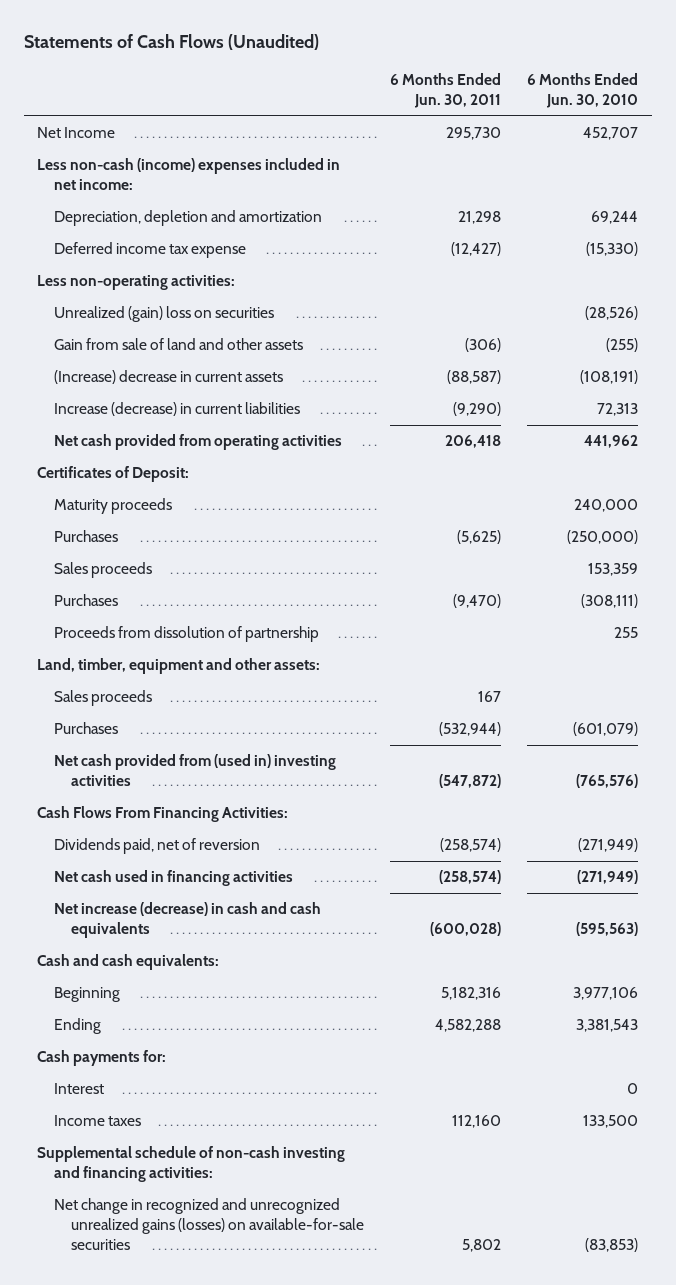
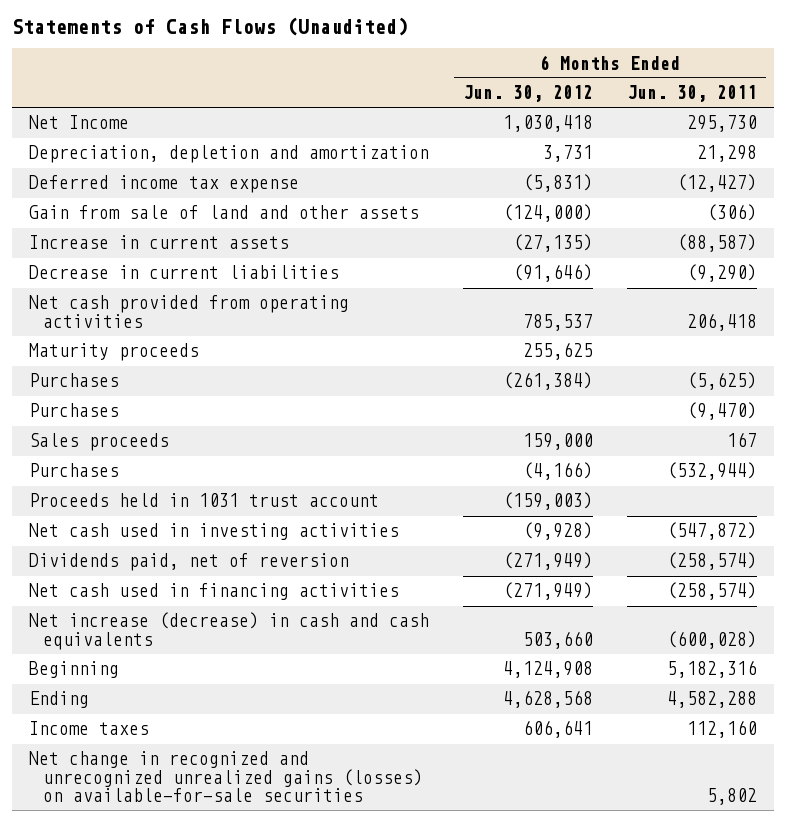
[527,73,639,109] 6 Months Ended Jun. 30, 2010 -> none
none -> [463,85,594,103] Jun. 30, 2012
[37,158,341,191] Less non-cash (income) expenses included in net income: -> none
[37,275,236,291] Less non-operating activities: -> none
[54,306,275,323] Unrealized (gain) loss on securities -> none
[54,370,284,385] (Increase) decrease in current assets -> [28,235,289,250] Increase in current assets
[54,402,301,417] Increase (decrease) in current liabilities -> [28,265,339,280] Decrease in current liabilities
[37,466,190,483] Certificates of Deposit: -> none
[54,562,153,579] Sales proceeds -> none
[54,626,320,643] Proceeds from dissolution of partnership -> none
[37,658,321,675] Land, timber, equipment and other assets: -> none
[37,806,289,823] Cash Flows From Financing Activities: -> none
none -> [28,493,379,508] Proceeds held in 1031 trust account
[54,754,337,787] Net cash provided from (used in) investing activities -> [28,523,399,541] Net cash used in investing activities
[37,954,220,971] Cash and cash equivalents: -> none
[37,1050,167,1067] Cash payments for: -> none
[54,1083,105,1095] Interest -> none
[37,1146,346,1183] Supplemental schedule of non-cash investing and financing activities: -> none

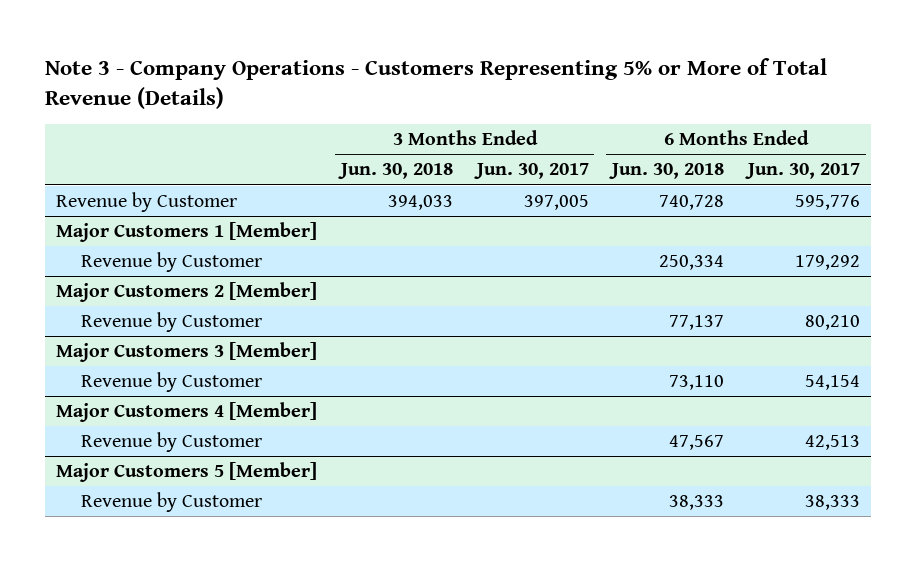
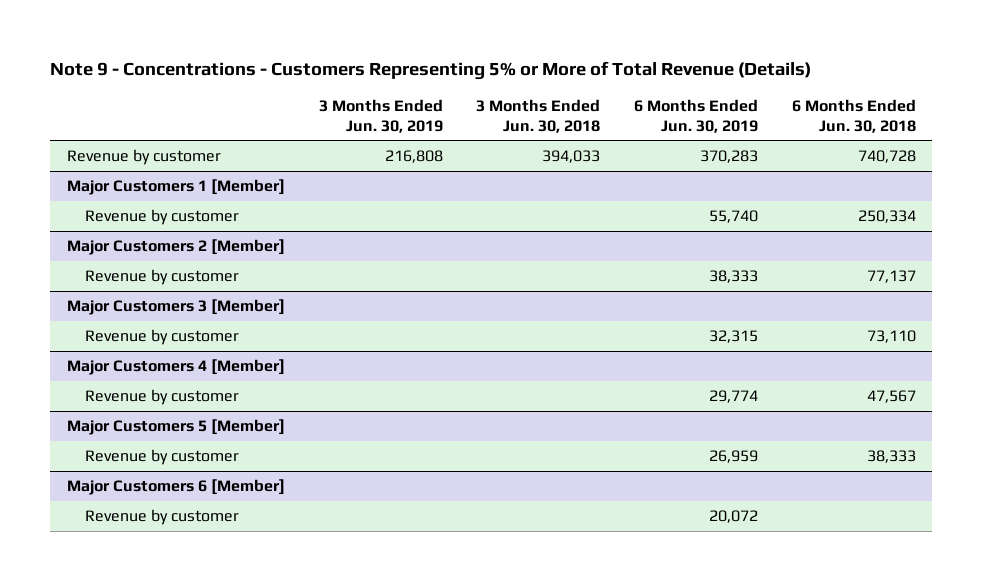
[44,57,827,109] Note 3 - Company Operations - Customers Representing 5% or More of Total Revenue (Details) -> [50,61,812,81] Note 9 - Concentrations - Customers Representing 5% or More of Total Revenue (Details)
[473,163,589,180] Jun. 30, 2017 -> none
[744,163,860,180] Jun. 30, 2017 -> none
none -> [318,99,443,133] 3 Months Ended Jun. 30, 2019
none -> [633,99,758,133] 6 Months Ended Jun. 30, 2019
[56,192,238,213] Revenue by Customer -> [67,149,222,166] Revenue by customer
[81,252,263,273] Revenue by Customer -> [84,209,239,226] Revenue by customer
[81,312,263,333] Revenue by Customer -> [84,269,239,286] Revenue by customer
[81,372,263,393] Revenue by Customer -> [84,329,239,346] Revenue by customer
[81,432,263,453] Revenue by Customer -> [84,389,239,406] Revenue by customer
[81,492,263,513] Revenue by Customer -> [84,449,239,466] Revenue by customer
none -> [67,479,286,496] Major Customers 6 [Member]
none -> [84,509,239,526] Revenue by customer

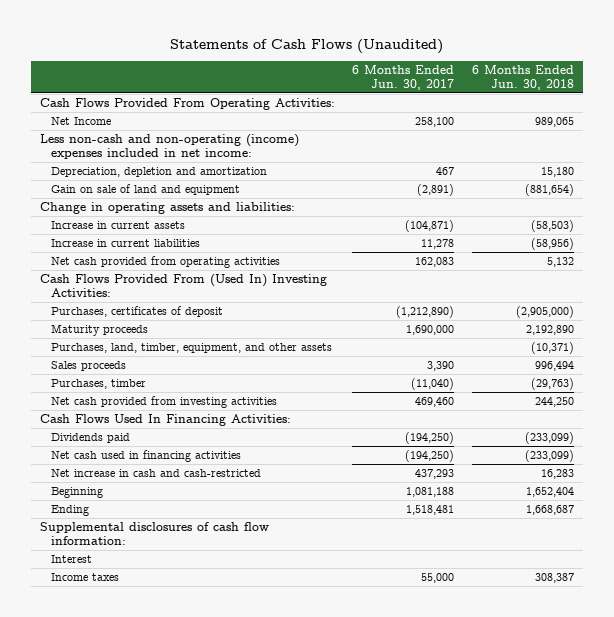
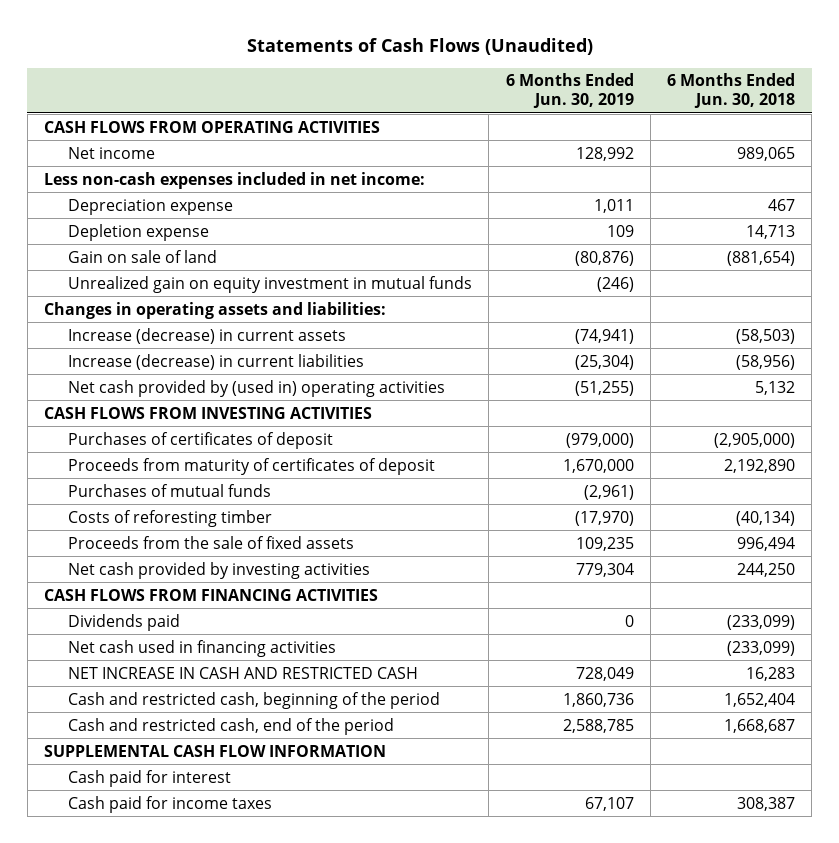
[352,64,455,90] 6 Months Ended Jun. 30, 2017 -> none
none -> [505,73,634,109] 6 Months Ended Jun. 30, 2019
[51,166,268,177] Depreciation, depletion and amortization -> none
[51,342,333,353] Purchases, land, timber, equipment, and other assets -> none
[51,378,147,389] Purchases, timber -> none
[39,97,335,110] Cash Flows Provided From Operating Activities: -> [44,120,381,133] CASH FLOWS FROM OPERATING ACTIVITIES
[51,116,112,125] Net Income -> [67,146,155,159] Net income
[39,133,299,160] Less non-cash and non-operating (income) expenses included in net income: -> [44,171,426,189] Less non-cash expenses included in net income:
none -> [67,198,233,215] Depreciation expense
none -> [67,223,209,241] Depletion expense
[51,183,241,195] Gain on sale of land and equipment -> [67,249,217,263] Gain on sale of land
none -> [67,275,472,293] Unrealized gain on equity investment in mutual funds
[39,201,295,214] Change in operating assets and liabilities: -> [44,301,387,319] Changes in operating assets and liabilities:
[51,220,186,229] Increase in current assets -> [67,327,346,344] Increase (decrease) in current assets
[51,238,201,247] Increase in current liabilities -> [67,353,364,370] Increase (decrease) in current liabilities
[51,255,281,268] Net cash provided from operating activities -> [67,379,445,397] Net cash provided by (used in) operating activities
[39,273,327,298] Cash Flows Provided From (Used In) Investing Activities: -> [44,406,373,419] CASH FLOWS FROM INVESTING ACTIVITIES
[51,305,224,317] Purchases, certificates of deposit -> [67,431,333,449] Purchases of certificates of deposit
[51,323,149,336] Maturity proceeds -> [67,457,435,475] Proceeds from maturity of certificates of deposit
none -> [67,483,271,497] Purchases of mutual funds
none -> [67,509,272,527] Costs of reforesting timber
[51,360,127,371] Sales proceeds -> [67,535,354,549] Proceeds from the sale of fixed assets
[51,395,278,408] Net cash provided from investing activities -> [67,561,370,579] Net cash provided by investing activities
[39,413,291,426] Cash Flows Used In Financing Activities: -> [44,588,379,601] CASH FLOWS FROM FINANCING ACTIVITIES
[51,468,262,477] Net increase in cash and cash-restricted -> [67,666,418,679] NET INCREASE IN CASH AND RESTRICTED CASH
[51,486,104,498] Beginning -> [67,691,440,709] Cash and restricted cash, beginning of the period
[51,504,90,516] Ending -> [67,717,394,735] Cash and restricted cash, end of the period
[39,521,269,546] Supplemental disclosures of cash flow information: -> [44,744,387,757] SUPPLEMENTAL CASH FLOW INFORMATION
[51,554,93,563] Interest -> [67,769,231,787] Cash paid for interest
[51,572,120,581] Income taxes -> [67,795,272,813] Cash paid for income taxes

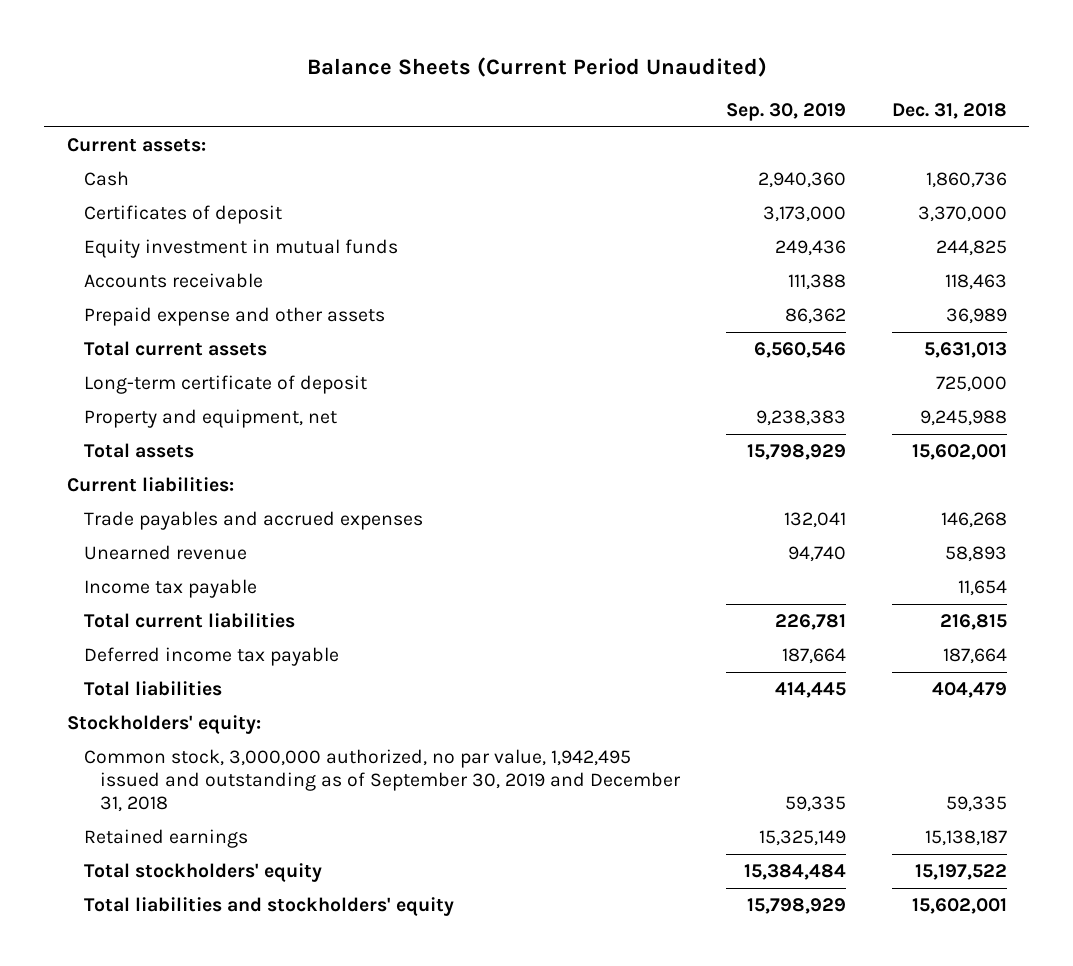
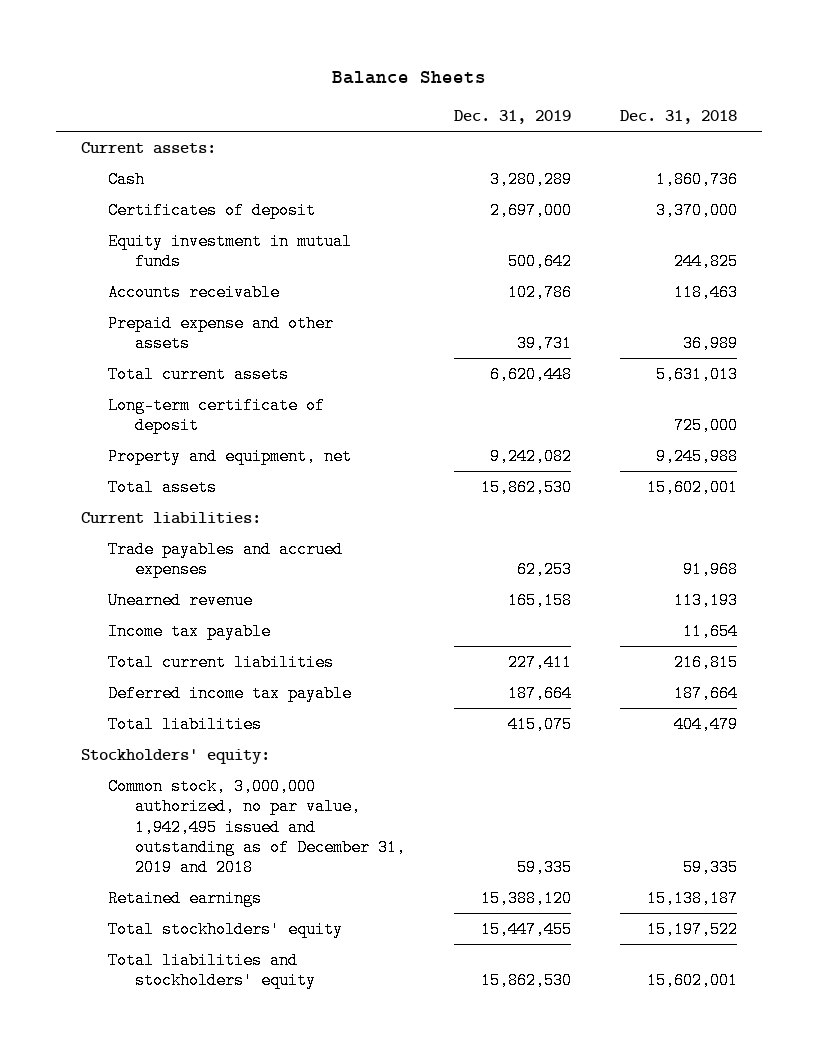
[306,56,767,77] Balance Sheets (Current Period Unaudited) -> [332,71,487,85] Balance Sheets
[725,103,846,122] Sep. 30, 2019 -> none
none -> [453,110,571,125] Dec. 31, 2019
[940,511,1007,528] 146,268 -> [683,561,739,579] 91,968
[944,545,1007,562] 58,893 -> [674,591,739,609] 113,193
[83,748,682,813] Common stock, 3,000,000 authorized, no par value, 1,942,495 issued and outstanding as of September 30, 2019 and December 31, 2018 -> [107,777,406,877] Common stock, 3,000,000 authorized, no par value, 1,942,495 issued and outstanding as of December 31, 2019 and 2018

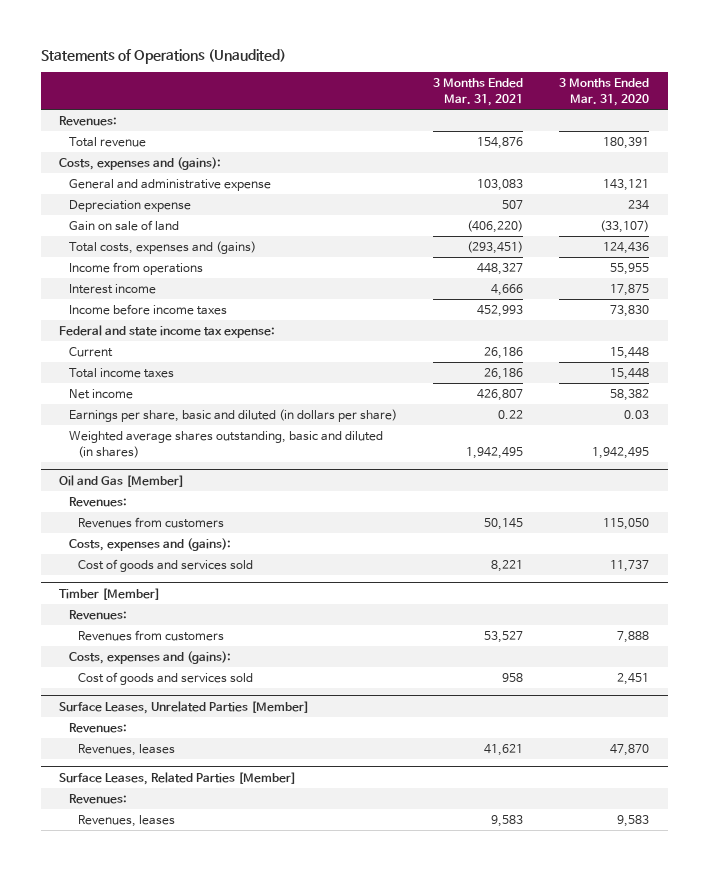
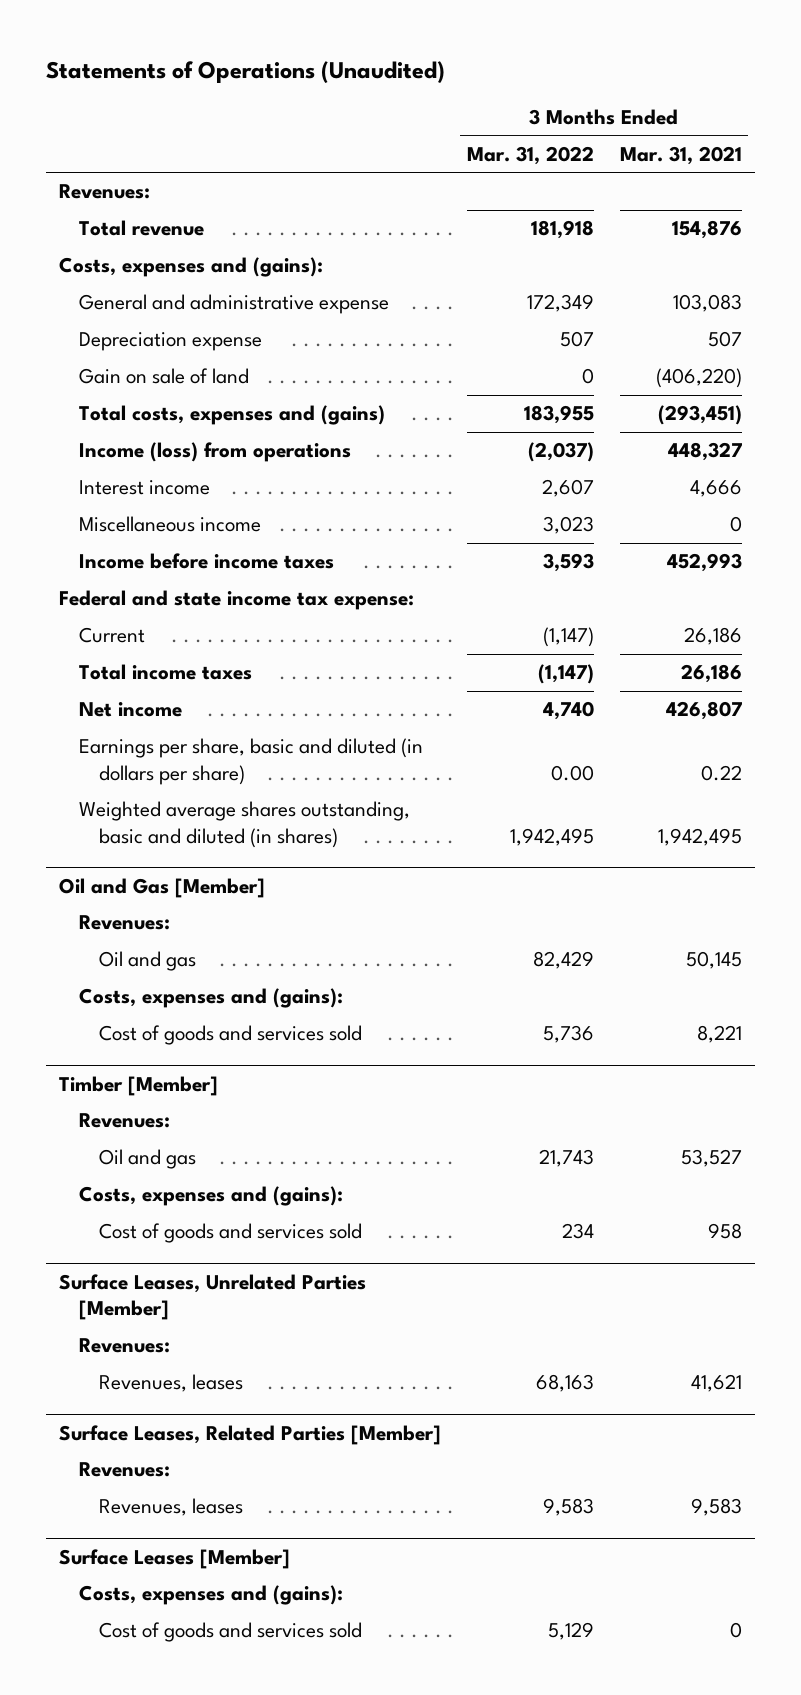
[559,78,650,106] 3 Months Ended Mar. 31, 2020 -> none
none -> [466,145,594,165] Mar. 31, 2022
[68,262,203,276] Income from operations -> [78,442,351,463] Income (loss) from operations
none -> [78,516,261,533] Miscellaneous income
[77,517,224,529] Revenues from customers -> [98,951,196,972] Oil and gas
[77,630,224,642] Revenues from customers -> [98,1149,196,1170] Oil and gas
none -> [58,1548,290,1569] Surface Leases [Member]
none -> [78,1585,343,1606] Costs, expenses and (gains):
none -> [98,1622,362,1643] Cost of goods and services sold

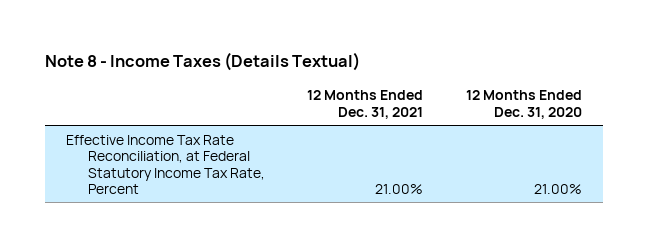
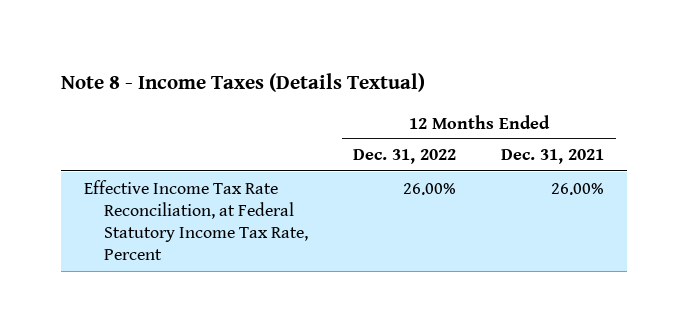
[465,90,582,119] 12 Months Ended Dec. 31, 2020 -> none
none -> [353,149,457,165] Dec. 31, 2022
[375,183,424,194] 21.00% -> [551,182,605,195] 26.00%

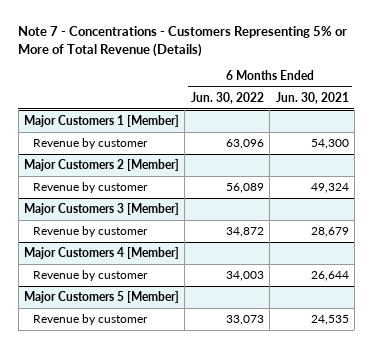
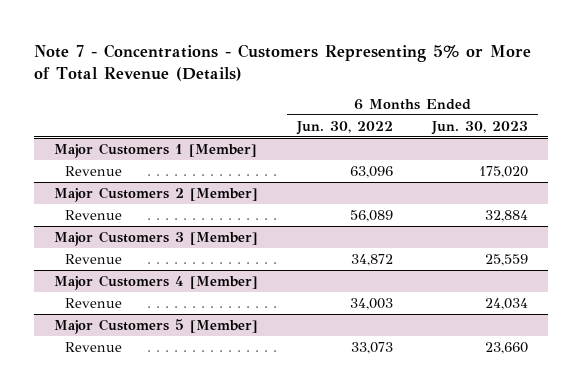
[275,92,349,105] Jun. 30, 2021 -> none
none -> [431,120,529,135] Jun. 30, 2023
[33,138,149,150] Revenue by customer -> [65,165,123,176] Revenue
[33,182,149,194] Revenue by customer -> [65,209,123,220] Revenue
[33,226,149,238] Revenue by customer -> [65,253,123,264] Revenue
[33,270,149,282] Revenue by customer -> [65,297,123,308] Revenue
[33,314,149,326] Revenue by customer -> [65,341,123,352] Revenue

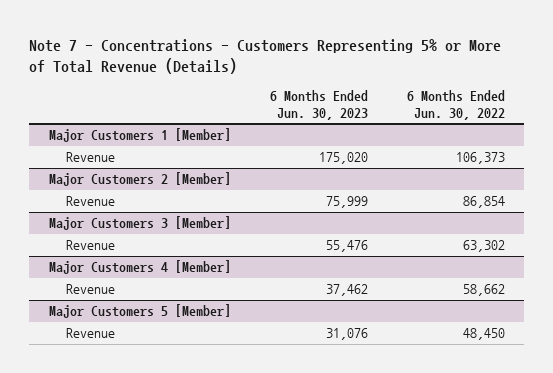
[350,165,394,178] 63,096 -> [455,152,505,165] 106,373
[350,209,394,222] 56,089 -> [462,196,505,209] 86,854
[485,209,529,222] 32,884 -> [325,196,368,209] 75,999
[351,253,394,266] 34,872 -> [462,240,505,253] 63,302
[485,253,529,266] 25,559 -> [325,240,368,253] 55,476
[350,297,394,310] 34,003 -> [462,284,505,297] 58,662
[485,297,529,310] 24,034 -> [325,284,368,297] 37,462
[351,341,394,354] 33,073 -> [462,328,505,341] 48,450
[485,341,529,354] 23,660 -> [325,328,368,341] 31,076

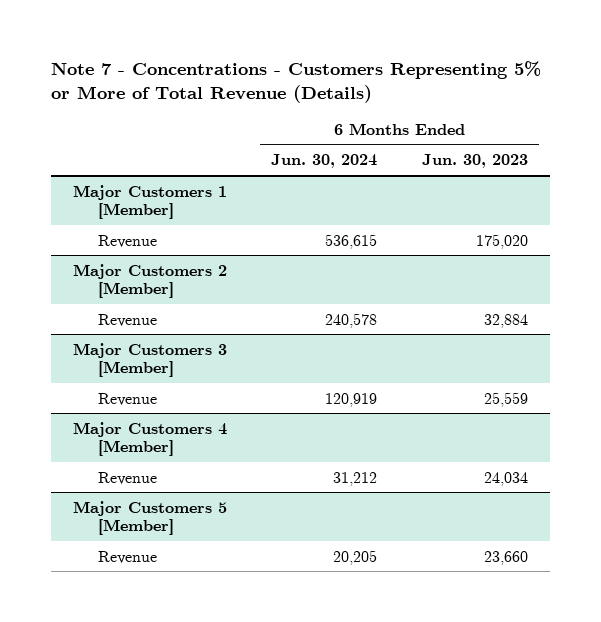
[406,89,505,120] 6 Months Ended Jun. 30, 2022 -> none
none -> [271,154,378,169] Jun. 30, 2024
[325,196,368,209] 75,999 -> [483,313,528,328] 32,884
[325,240,368,253] 55,476 -> [483,391,528,407] 25,559
[325,284,368,297] 37,462 -> [483,471,528,486] 24,034
[325,328,368,341] 31,076 -> [483,550,528,565] 23,660

